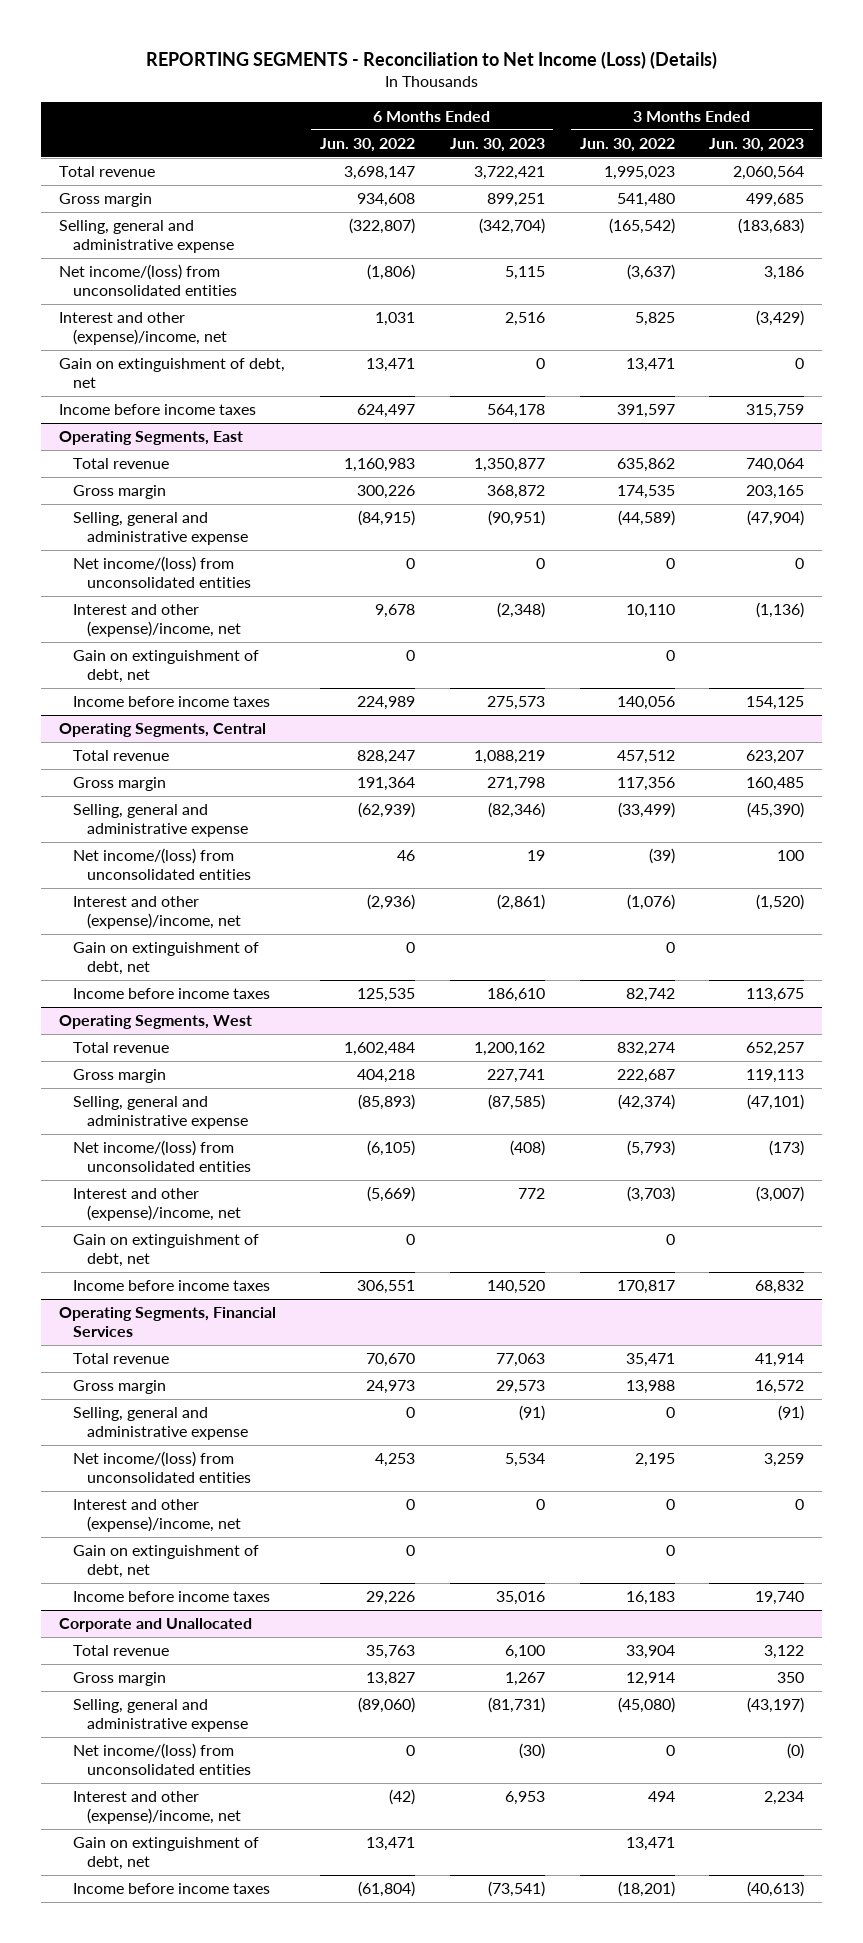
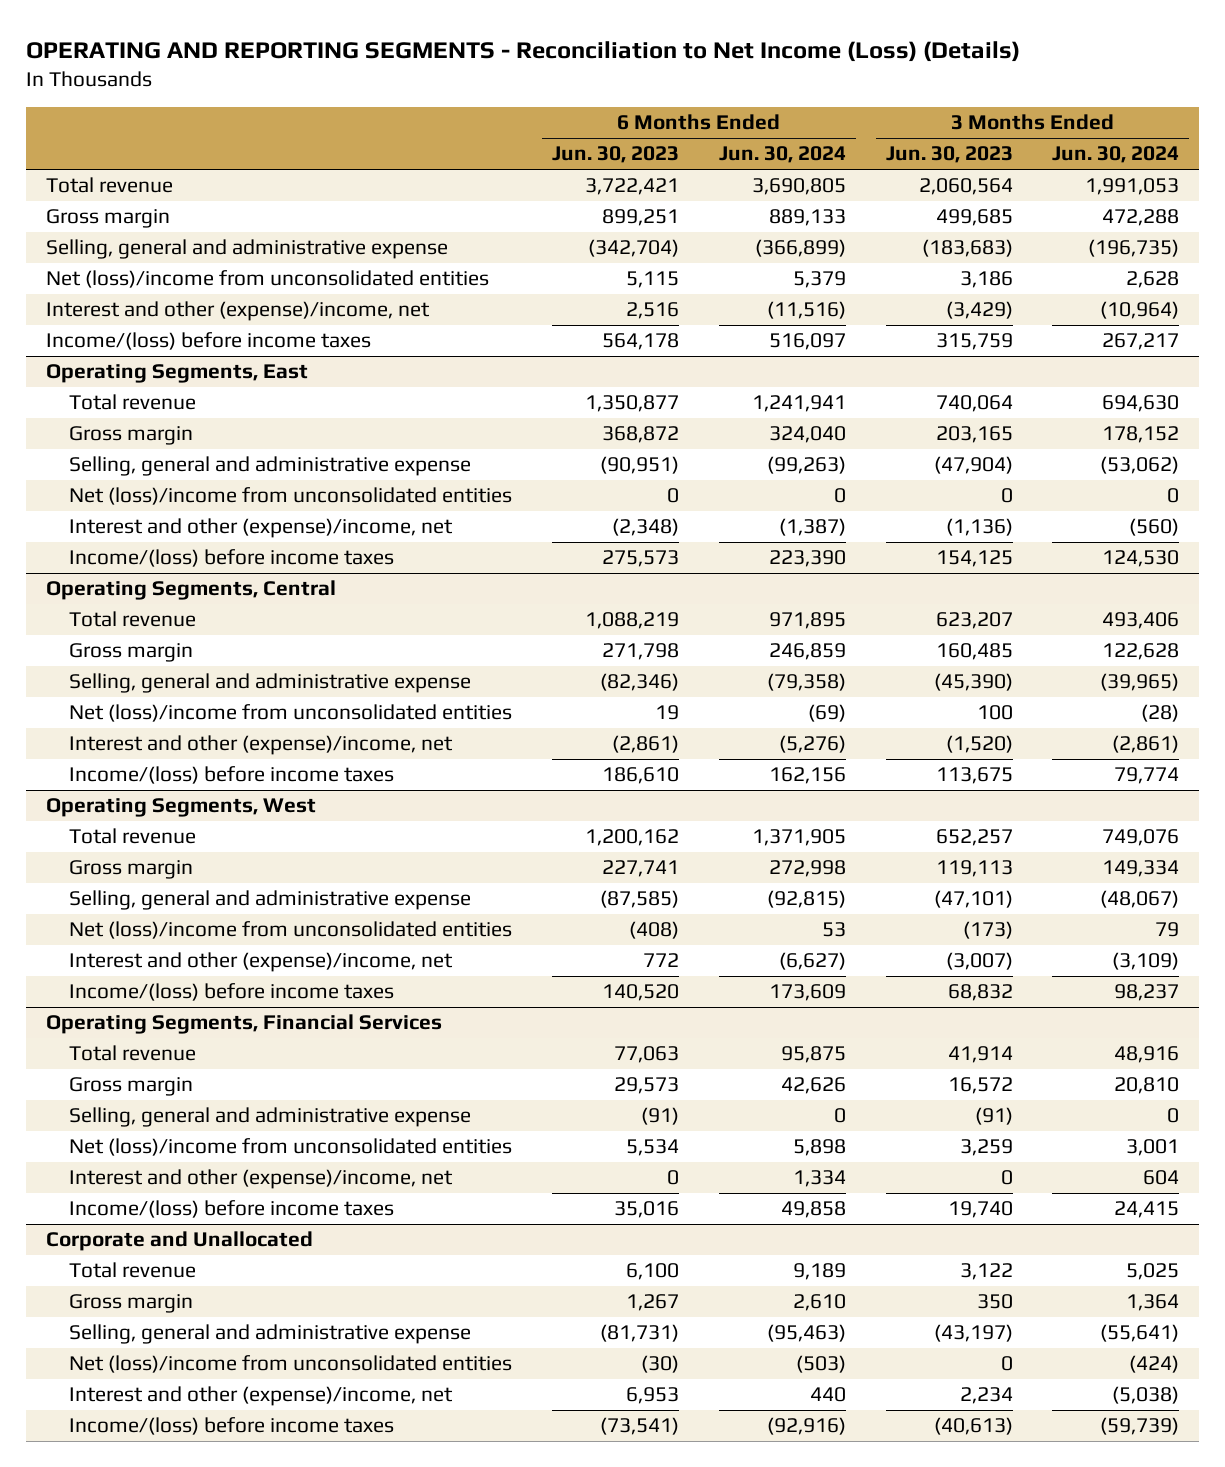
[145,50,717,69] REPORTING SEGMENTS - Reconciliation to Net Income (Loss) (Details) -> [25,41,1020,63] OPERATING AND REPORTING SEGMENTS - Reconciliation to Net Income (Loss) (Details)
[319,137,415,152] Jun. 30, 2022 -> none
[579,137,675,152] Jun. 30, 2022 -> none
none -> [718,146,846,164] Jun. 30, 2024
none -> [1052,146,1180,164] Jun. 30, 2024
[58,264,237,297] Net income/(loss) from unconsolidated entities -> [45,270,489,289] Net (loss)/income from unconsolidated entities
[58,358,285,389] Gain on extinguishment of debt, net -> none
[58,404,256,416] Income before income taxes -> [45,332,371,351] Income/(loss) before income taxes
[72,556,251,589] Net income/(loss) from unconsolidated entities -> [69,487,513,506] Net (loss)/income from unconsolidated entities
[72,650,259,684] Gain on extinguishment of debt, net -> none
[72,696,270,708] Income before income taxes -> [69,549,395,568] Income/(loss) before income taxes
[72,848,251,881] Net income/(loss) from unconsolidated entities -> [69,704,513,723] Net (loss)/income from unconsolidated entities
[72,942,259,976] Gain on extinguishment of debt, net -> none
[72,988,270,1000] Income before income taxes -> [69,766,395,785] Income/(loss) before income taxes
[72,1140,251,1173] Net income/(loss) from unconsolidated entities -> [69,921,513,940] Net (loss)/income from unconsolidated entities
[72,1234,259,1268] Gain on extinguishment of debt, net -> none
[72,1280,270,1292] Income before income taxes -> [69,983,395,1002] Income/(loss) before income taxes
[72,1451,251,1484] Net income/(loss) from unconsolidated entities -> [69,1138,513,1157] Net (loss)/income from unconsolidated entities
[72,1545,259,1579] Gain on extinguishment of debt, net -> none
[72,1591,270,1603] Income before income taxes -> [69,1200,395,1219] Income/(loss) before income taxes
[72,1743,251,1776] Net income/(loss) from unconsolidated entities -> [69,1355,513,1374] Net (loss)/income from unconsolidated entities
[787,1743,805,1760] (0) -> [1000,1356,1013,1372] 0
[72,1837,259,1871] Gain on extinguishment of debt, net -> none
[72,1883,270,1895] Income before income taxes -> [69,1417,395,1436] Income/(loss) before income taxes

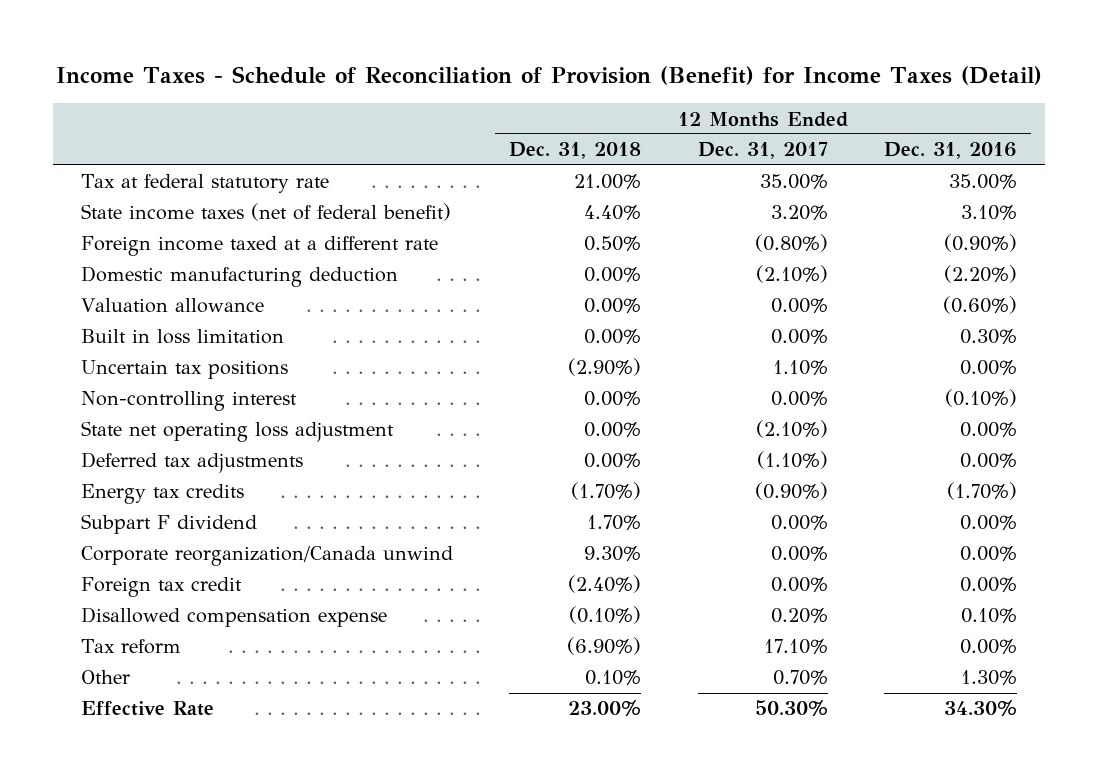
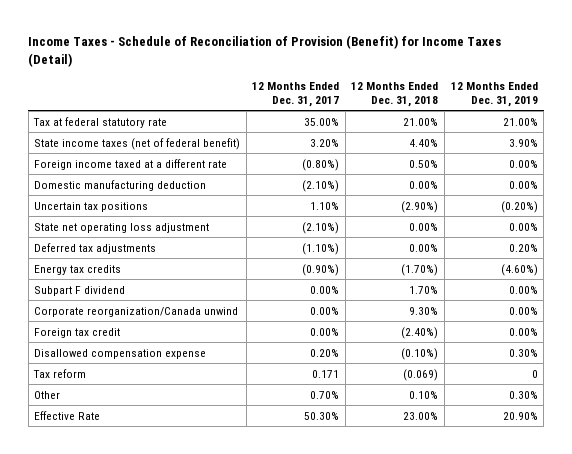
[883,142,1017,160] Dec. 31, 2016 -> none
none -> [450,82,538,107] 12 Months Ended Dec. 31, 2019
[80,298,264,314] Valuation allowance -> none
[80,329,284,345] Built in loss limitation -> none
[80,391,297,412] Non-controlling interest -> none
[567,637,642,656] (6.90%) -> [403,368,439,381] (0.069)
[763,639,828,655] 17.10% -> [312,369,340,378] 0.171

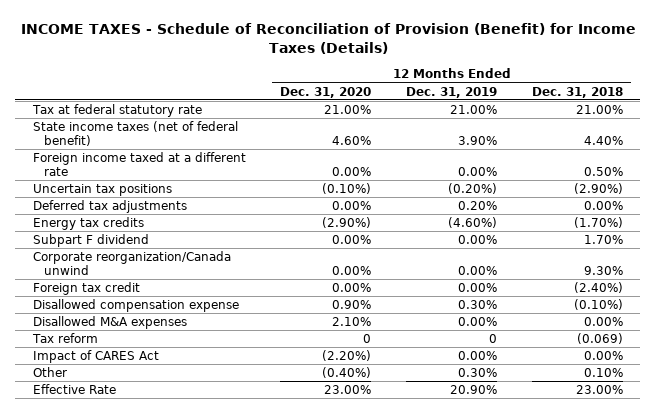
[28,34,502,67] Income Taxes - Schedule of Reconciliation of Provision (Benefit) for Income Taxes (Detail) -> [20,23,636,55] INCOME TAXES - Schedule of Reconciliation of Provision (Benefit) for Income Taxes (Details)
[252,82,340,107] 12 Months Ended Dec. 31, 2017 -> none
none -> [280,86,372,98] Dec. 31, 2020
[34,179,207,191] Domestic manufacturing deduction -> none
[34,222,210,233] State net operating loss adjustment -> none
none -> [32,316,187,330] Disallowed M&A expenses
none -> [32,350,159,364] Impact of CARES Act

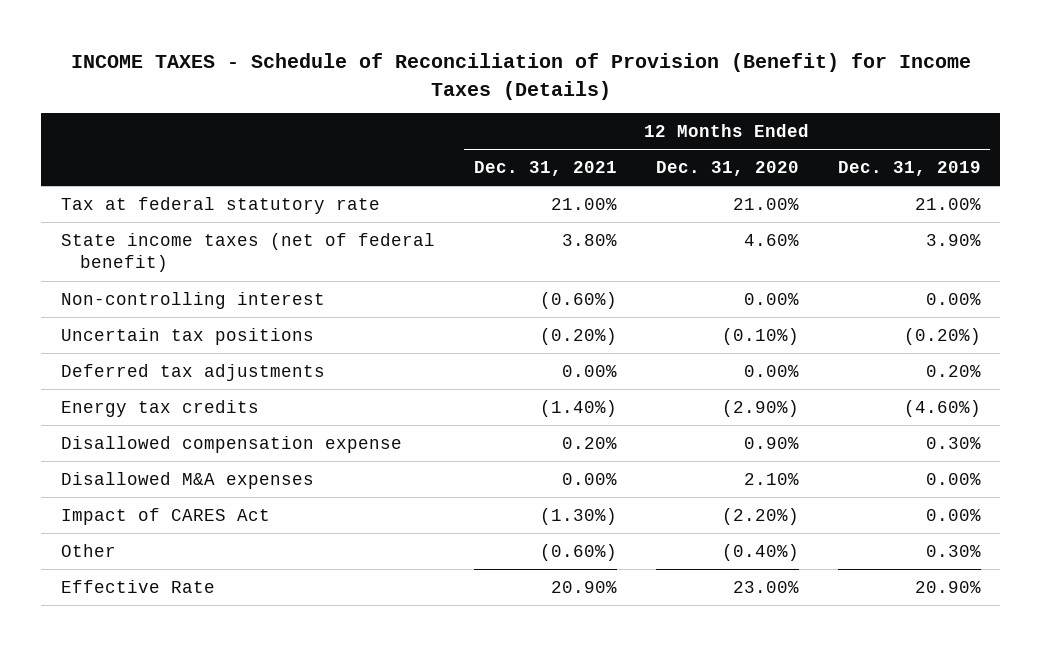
[531,86,623,98] Dec. 31, 2018 -> none
none -> [473,160,617,176] Dec. 31, 2021
[32,152,246,177] Foreign income taxed at a different rate -> none
none -> [60,291,325,309] Non-controlling interest
[32,234,149,248] Subpart F dividend -> none
[32,251,231,276] Corporate reorganization/Canada unwind -> none
[32,282,140,296] Foreign tax credit -> none
[31,333,98,344] Tax reform -> none

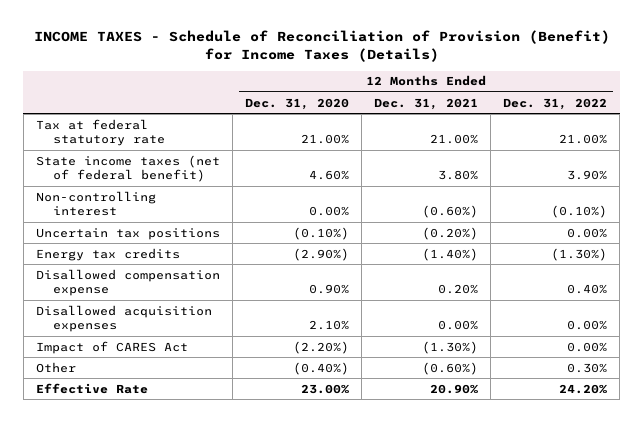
[837,160,981,176] Dec. 31, 2019 -> none
none -> [503,97,608,110] Dec. 31, 2022
[60,363,325,381] Deferred tax adjustments -> none
[60,471,314,489] Disallowed M&A expenses -> [35,304,212,333] Disallowed acquisition expenses

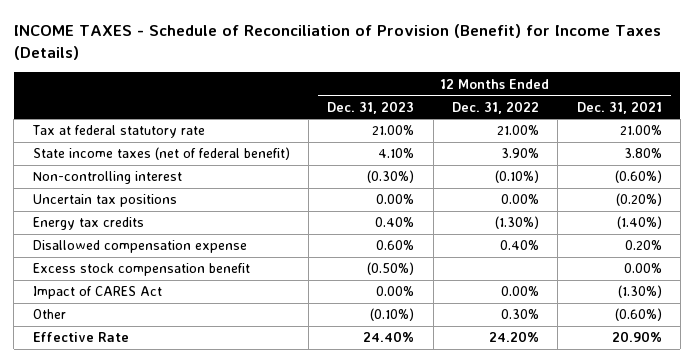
[245,97,350,110] Dec. 31, 2020 -> none
none -> [327,100,415,114] Dec. 31, 2023
[35,304,212,333] Disallowed acquisition expenses -> none
none -> [32,263,250,277] Excess stock compensation benefit

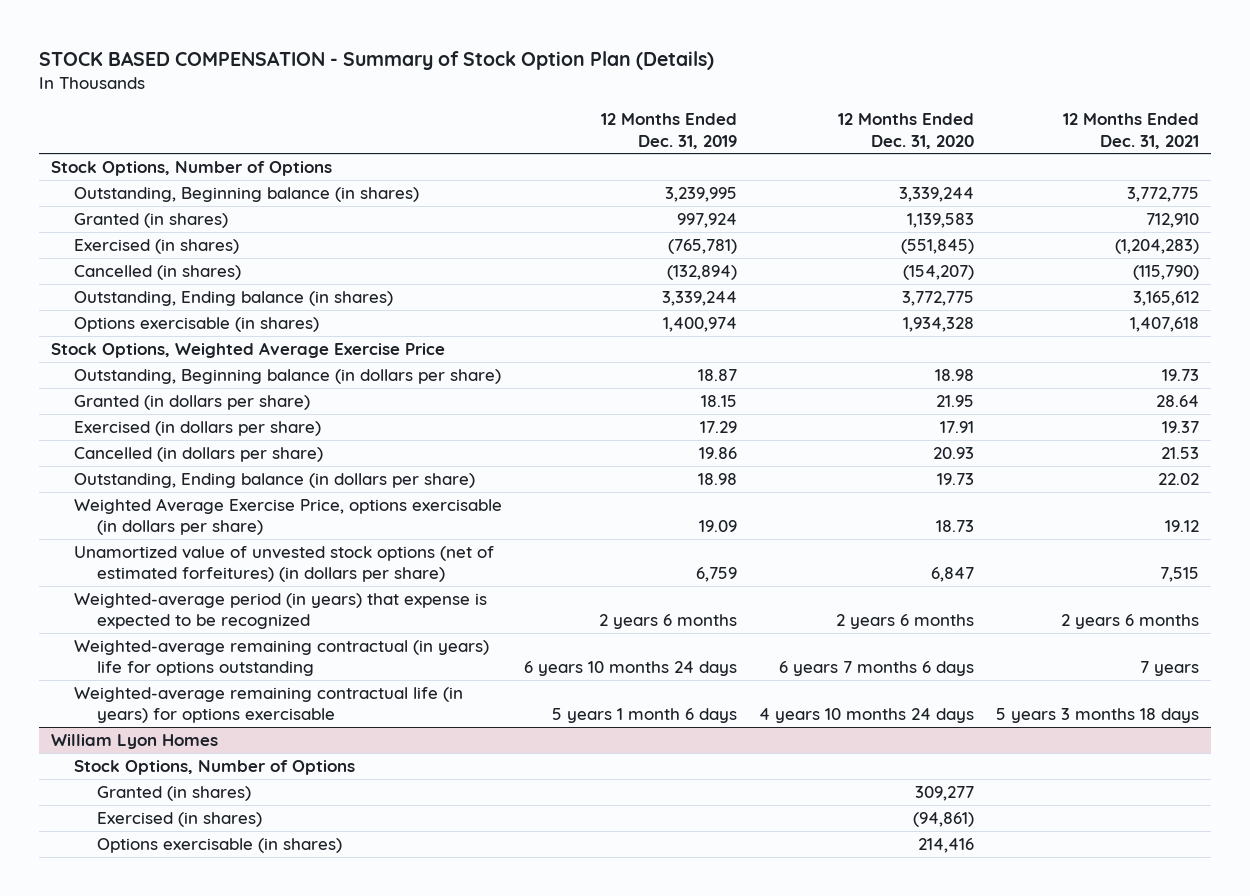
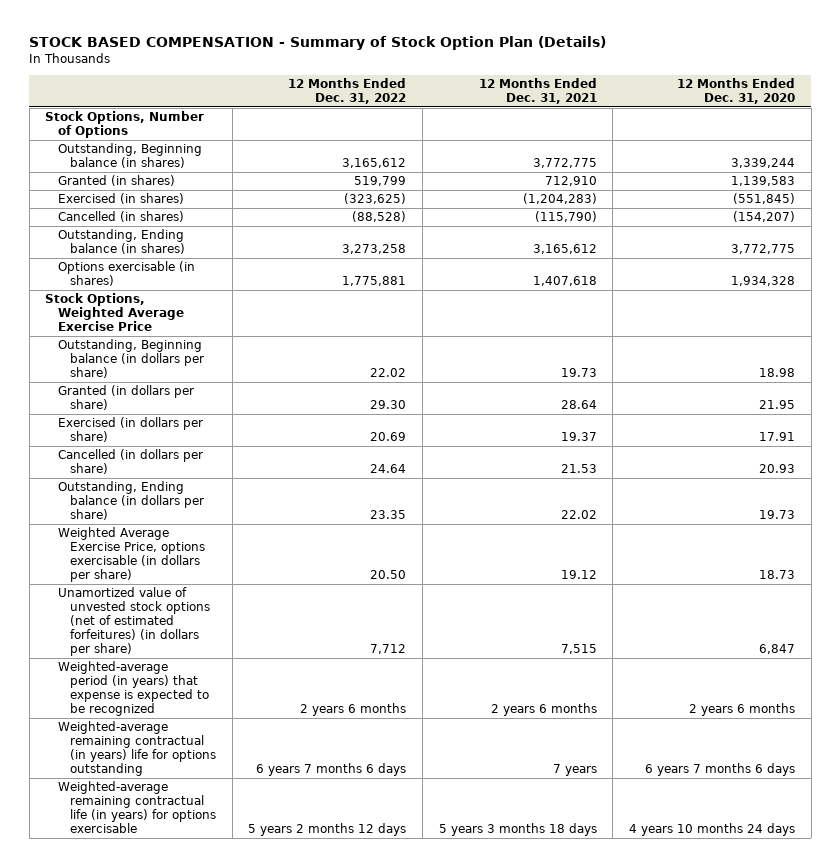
[601,113,738,149] 12 Months Ended Dec. 31, 2019 -> none
none -> [288,78,407,105] 12 Months Ended Dec. 31, 2022
[50,734,218,750] William Lyon Homes -> none
[73,760,355,776] Stock Options, Number of Options -> none
[97,786,252,802] Granted (in shares) -> none
[97,812,263,828] Exercised (in shares) -> none
[97,838,343,854] Options exercisable (in shares) -> none

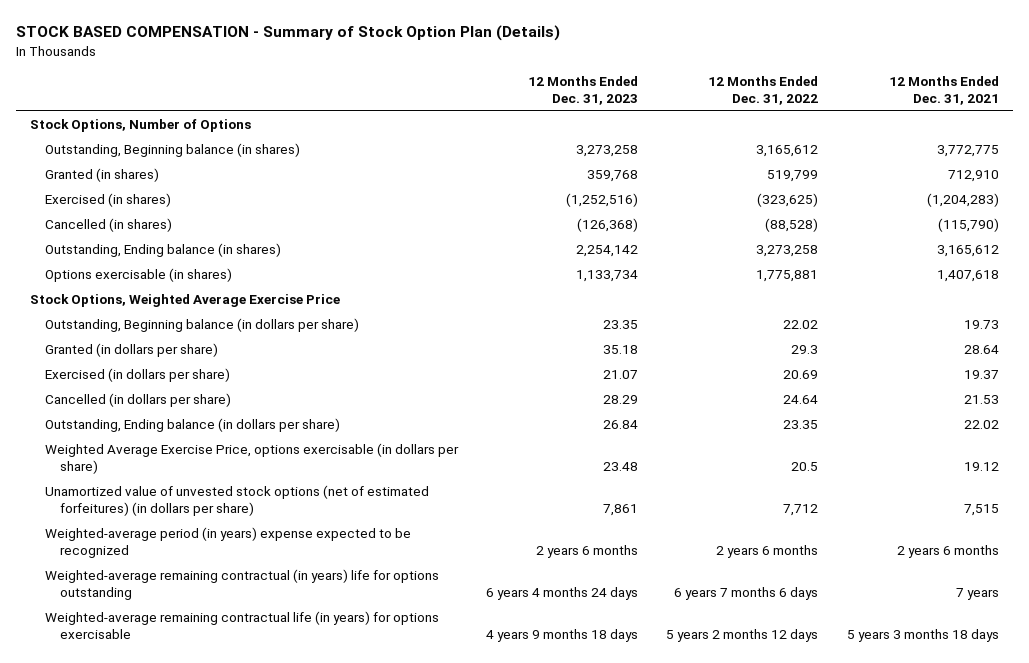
[677,78,796,105] 12 Months Ended Dec. 31, 2020 -> none
none -> [528,76,639,106] 12 Months Ended Dec. 31, 2023
[370,400,407,410] 29.30 -> [791,345,819,355] 29.3
[370,570,407,580] 20.50 -> [791,462,819,472] 20.5
[57,661,209,717] Weighted-average period (in years) that expense is expected to be recognized -> [44,527,411,559] Weighted-average period (in years) expense expected to be recognized

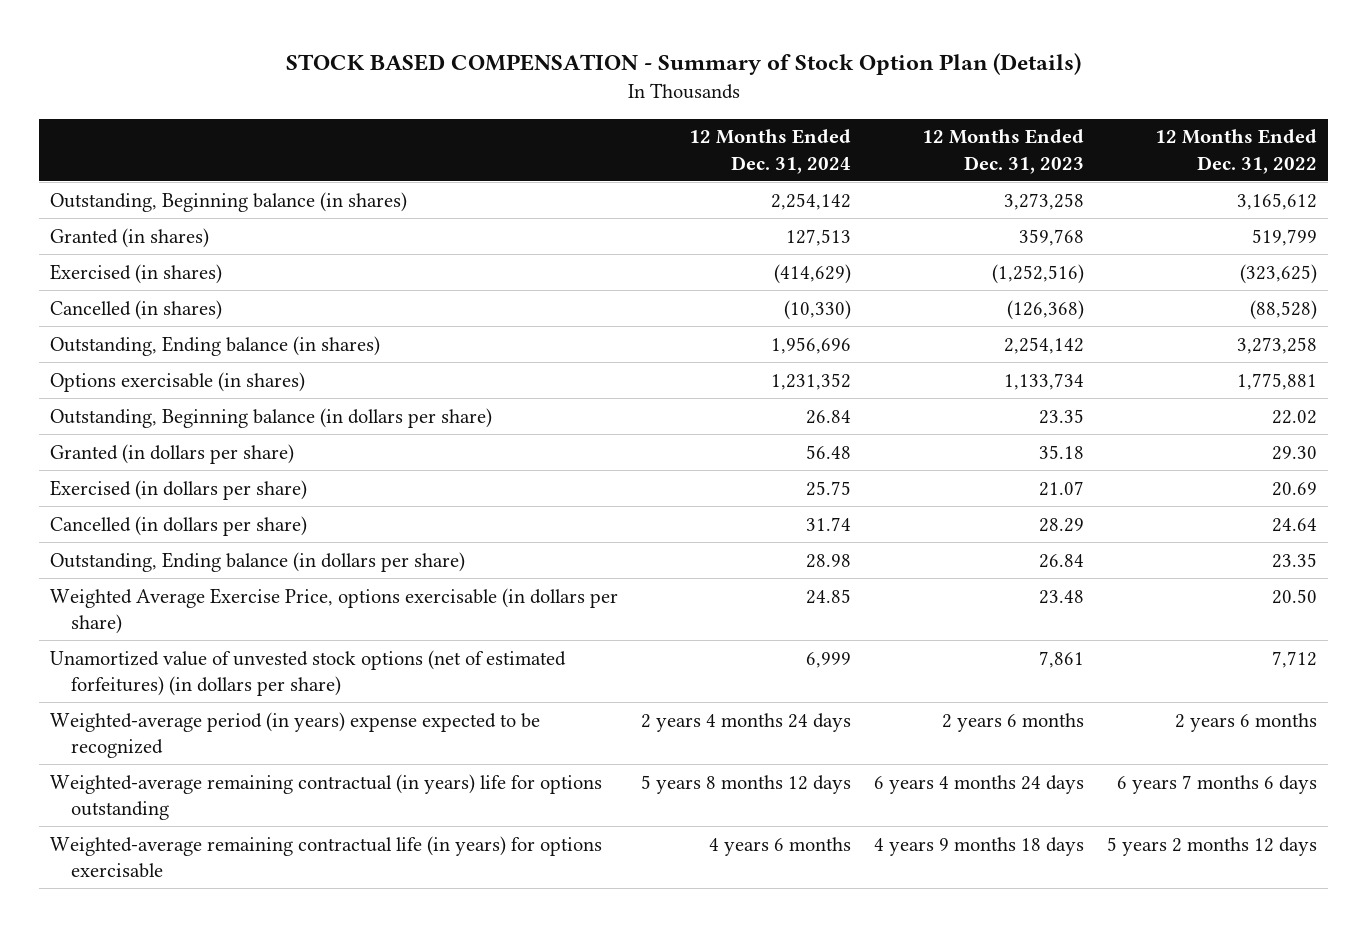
[888,76,999,106] 12 Months Ended Dec. 31, 2021 -> none
none -> [689,129,852,174] 12 Months Ended Dec. 31, 2024
[30,119,252,133] Stock Options, Number of Options -> none
[30,294,341,308] Stock Options, Weighted Average Exercise Price -> none
[791,345,819,355] 29.3 -> [1271,445,1317,460] 29.30
[791,462,819,472] 20.5 -> [1271,588,1317,604] 20.50

